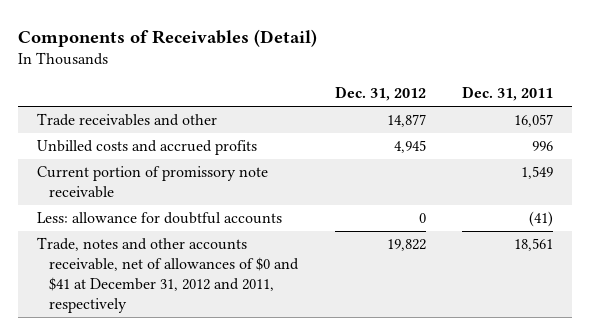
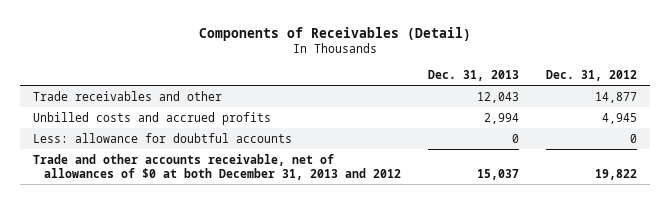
[462,86,554,102] Dec. 31, 2011 -> none
none -> [428,70,520,82] Dec. 31, 2013
[36,166,268,199] Current portion of promissory note receivable -> none
[36,237,299,314] Trade, notes and other accounts receivable, net of allowances of $0 and $41 at December 31, 2012 and 2011, respectively -> [33,153,402,180] Trade and other accounts receivable, net of allowances of $0 at both December 31, 2013 and 2012

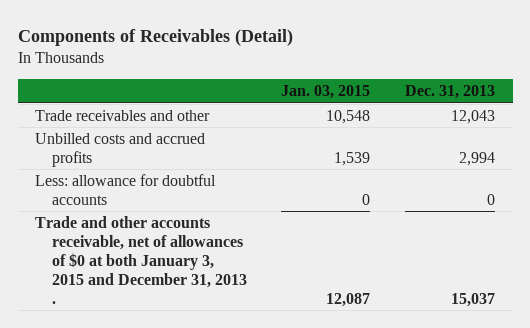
[545,70,637,82] Dec. 31, 2012 -> none
none -> [281,85,371,100] Jan. 03, 2015
[33,153,402,180] Trade and other accounts receivable, net of allowances of $0 at both December 31, 2013 and 2012 -> [35,215,247,304] Trade and other accounts receivable, net of allowances of $0 at both January 3, 2015 and December 31, 2013 .

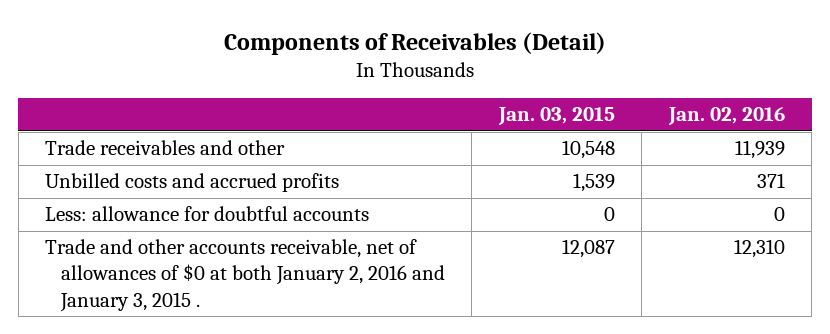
[405,85,496,100] Dec. 31, 2013 -> none
none -> [667,106,785,125] Jan. 02, 2016
[35,215,247,304] Trade and other accounts receivable, net of allowances of $0 at both January 3, 2015 and December 31, 2013 . -> [45,239,446,312] Trade and other accounts receivable, net of allowances of $0 at both January 2, 2016 and January 3, 2015 .

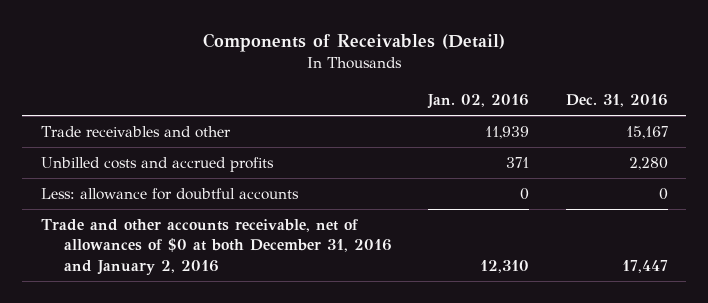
[497,106,615,125] Jan. 03, 2015 -> none
none -> [565,93,668,107] Dec. 31, 2016
[45,239,446,312] Trade and other accounts receivable, net of allowances of $0 at both January 2, 2016 and January 3, 2015 . -> [40,219,392,275] Trade and other accounts receivable, net of allowances of $0 at both December 31, 2016 and January 2, 2016

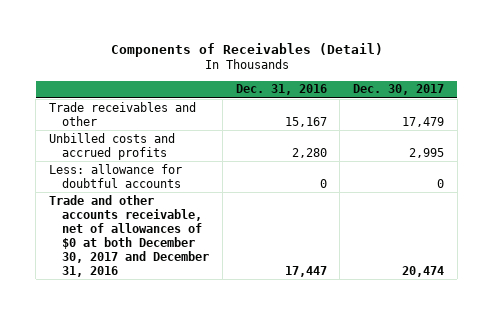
[427,93,530,109] Jan. 02, 2016 -> none
none -> [353,84,445,96] Dec. 30, 2017
[40,219,392,275] Trade and other accounts receivable, net of allowances of $0 at both December 31, 2016 and January 2, 2016 -> [48,194,210,277] Trade and other accounts receivable, net of allowances of $0 at both December 30, 2017 and December 31, 2016

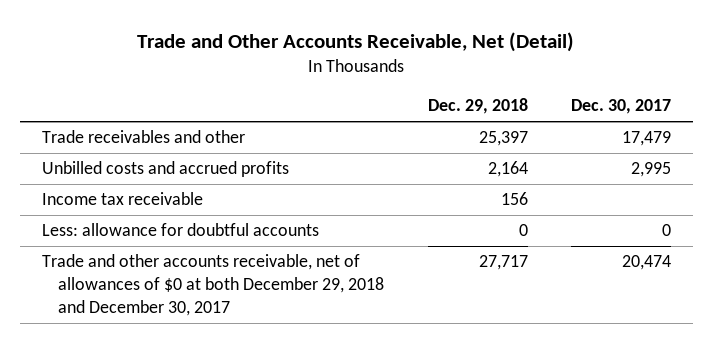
[110,42,383,57] Components of Receivables (Detail) -> [137,31,575,52] Trade and Other Accounts Receivable, Net (Detail)
[235,84,327,96] Dec. 31, 2016 -> none
none -> [427,98,528,115] Dec. 29, 2018
none -> [41,192,203,206] Income tax receivable
[48,194,210,277] Trade and other accounts receivable, net of allowances of $0 at both December 30, 2017 and December 31, 2016 -> [41,254,385,317] Trade and other accounts receivable, net of allowances of $0 at both December 29, 2018 and December 30, 2017

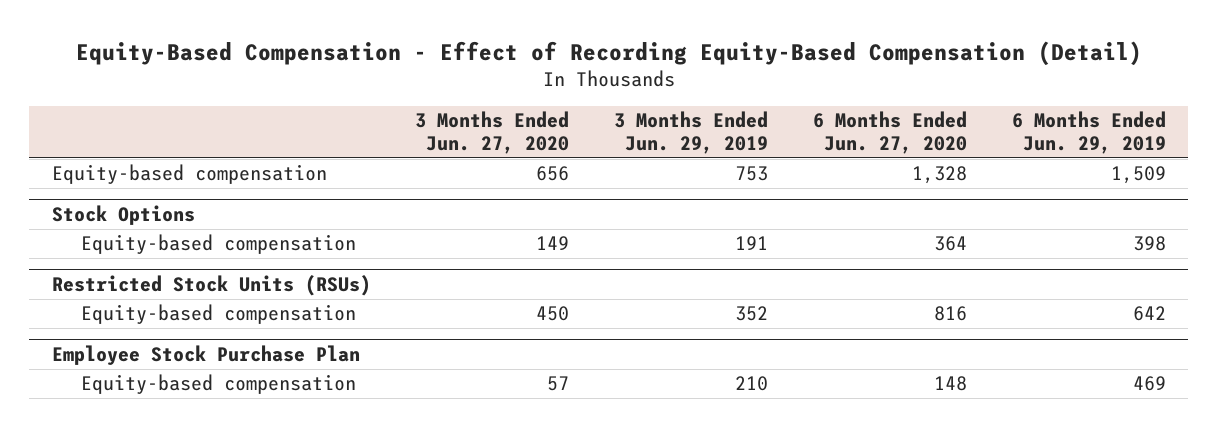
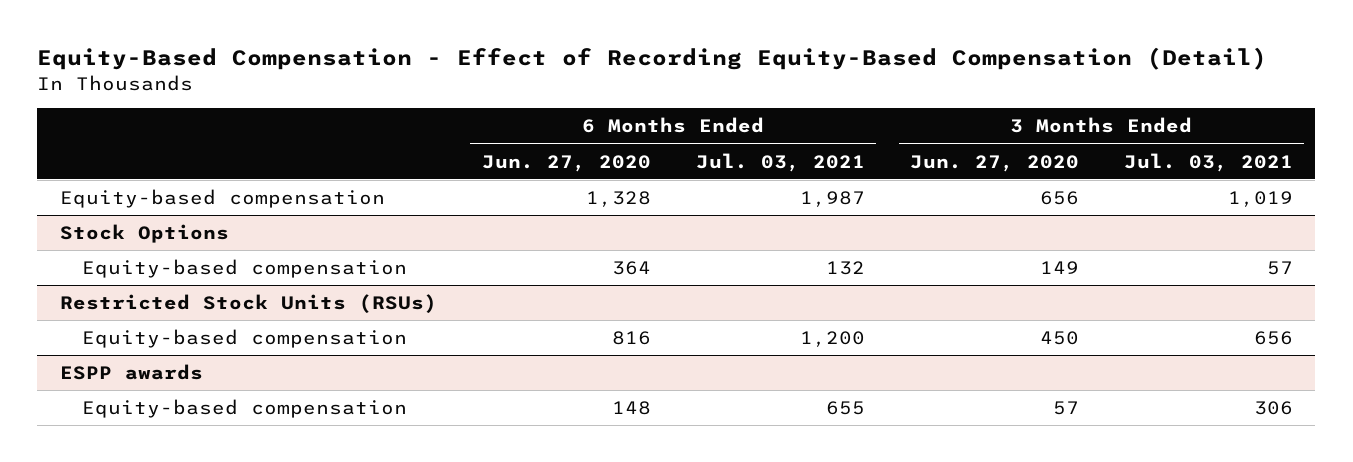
[614,111,769,155] 3 Months Ended Jun. 29, 2019 -> none
[1011,111,1166,155] 6 Months Ended Jun. 29, 2019 -> none
none -> [695,152,865,172] Jul. 03, 2021
none -> [1123,152,1293,172] Jul. 03, 2021
[51,344,360,365] Employee Stock Purchase Plan -> [59,364,203,381] ESPP awards

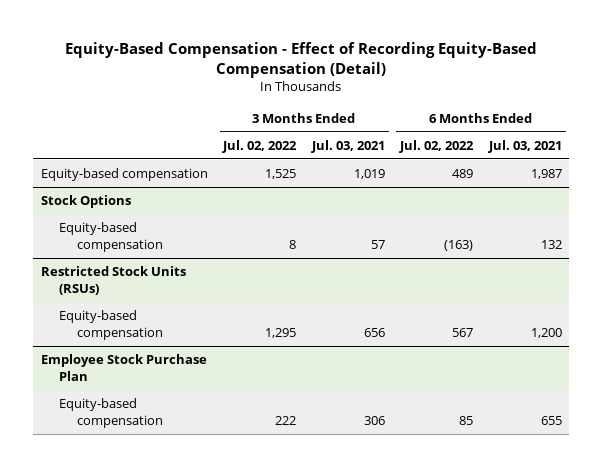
[481,154,651,172] Jun. 27, 2020 -> none
[909,154,1079,172] Jun. 27, 2020 -> none
none -> [222,139,298,153] Jul. 02, 2022
none -> [399,139,475,153] Jul. 02, 2022
[59,364,203,381] ESPP awards -> [40,354,207,382] Employee Stock Purchase Plan

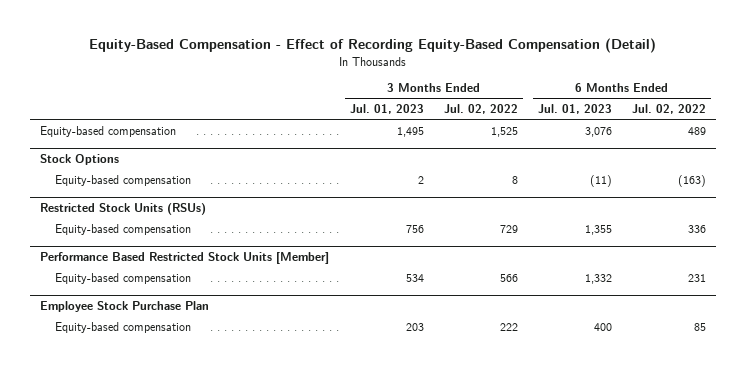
[310,139,385,153] Jul. 03, 2021 -> none
[487,139,562,153] Jul. 03, 2021 -> none
none -> [349,104,424,115] Jul. 01, 2023
none -> [537,104,612,115] Jul. 01, 2023
[265,328,297,339] 1,295 -> [499,224,518,233] 729
[452,328,474,338] 567 -> [688,224,707,233] 336
none -> [40,251,330,264] Performance Based Restricted Stock Units [Member]
none -> [54,272,191,284] Equity-based compensation

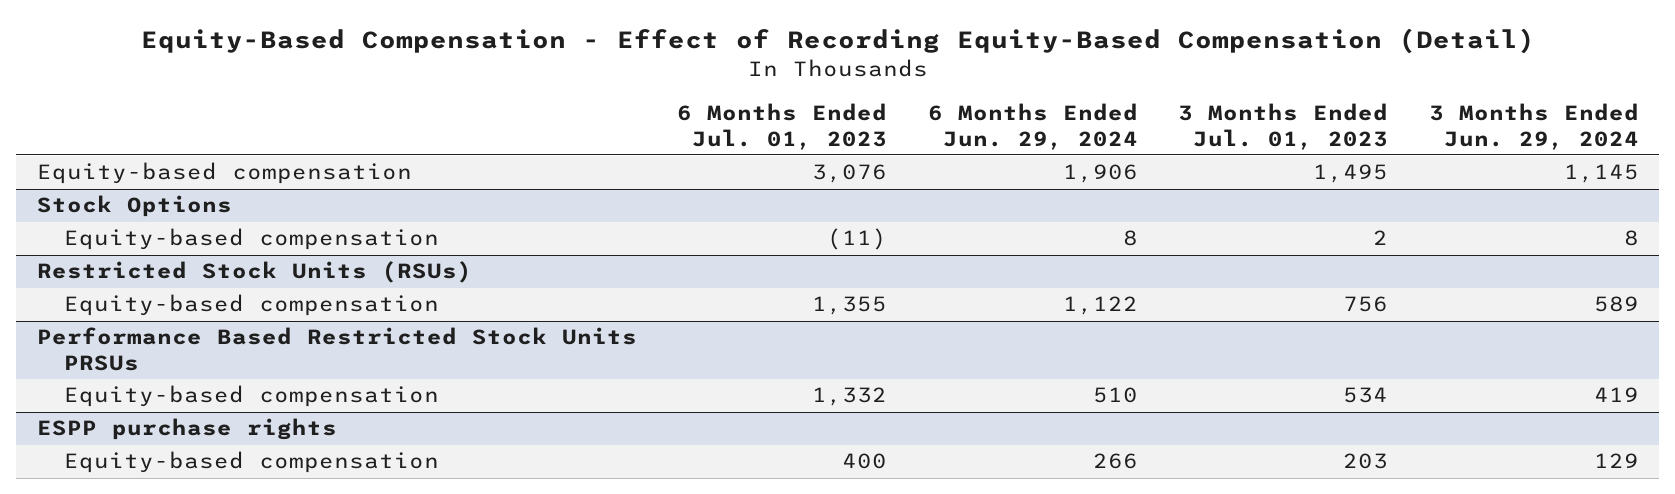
[443,104,518,115] Jul. 02, 2022 -> none
[632,104,707,115] Jul. 02, 2022 -> none
none -> [927,102,1138,150] 6 Months Ended Jun. 29, 2024
none -> [1428,102,1639,150] 3 Months Ended Jun. 29, 2024
[40,251,330,264] Performance Based Restricted Stock Units [Member] -> [36,327,637,372] Performance Based Restricted Stock Units PRSUs
[40,300,210,312] Employee Stock Purchase Plan -> [36,418,337,441] ESPP purchase rights

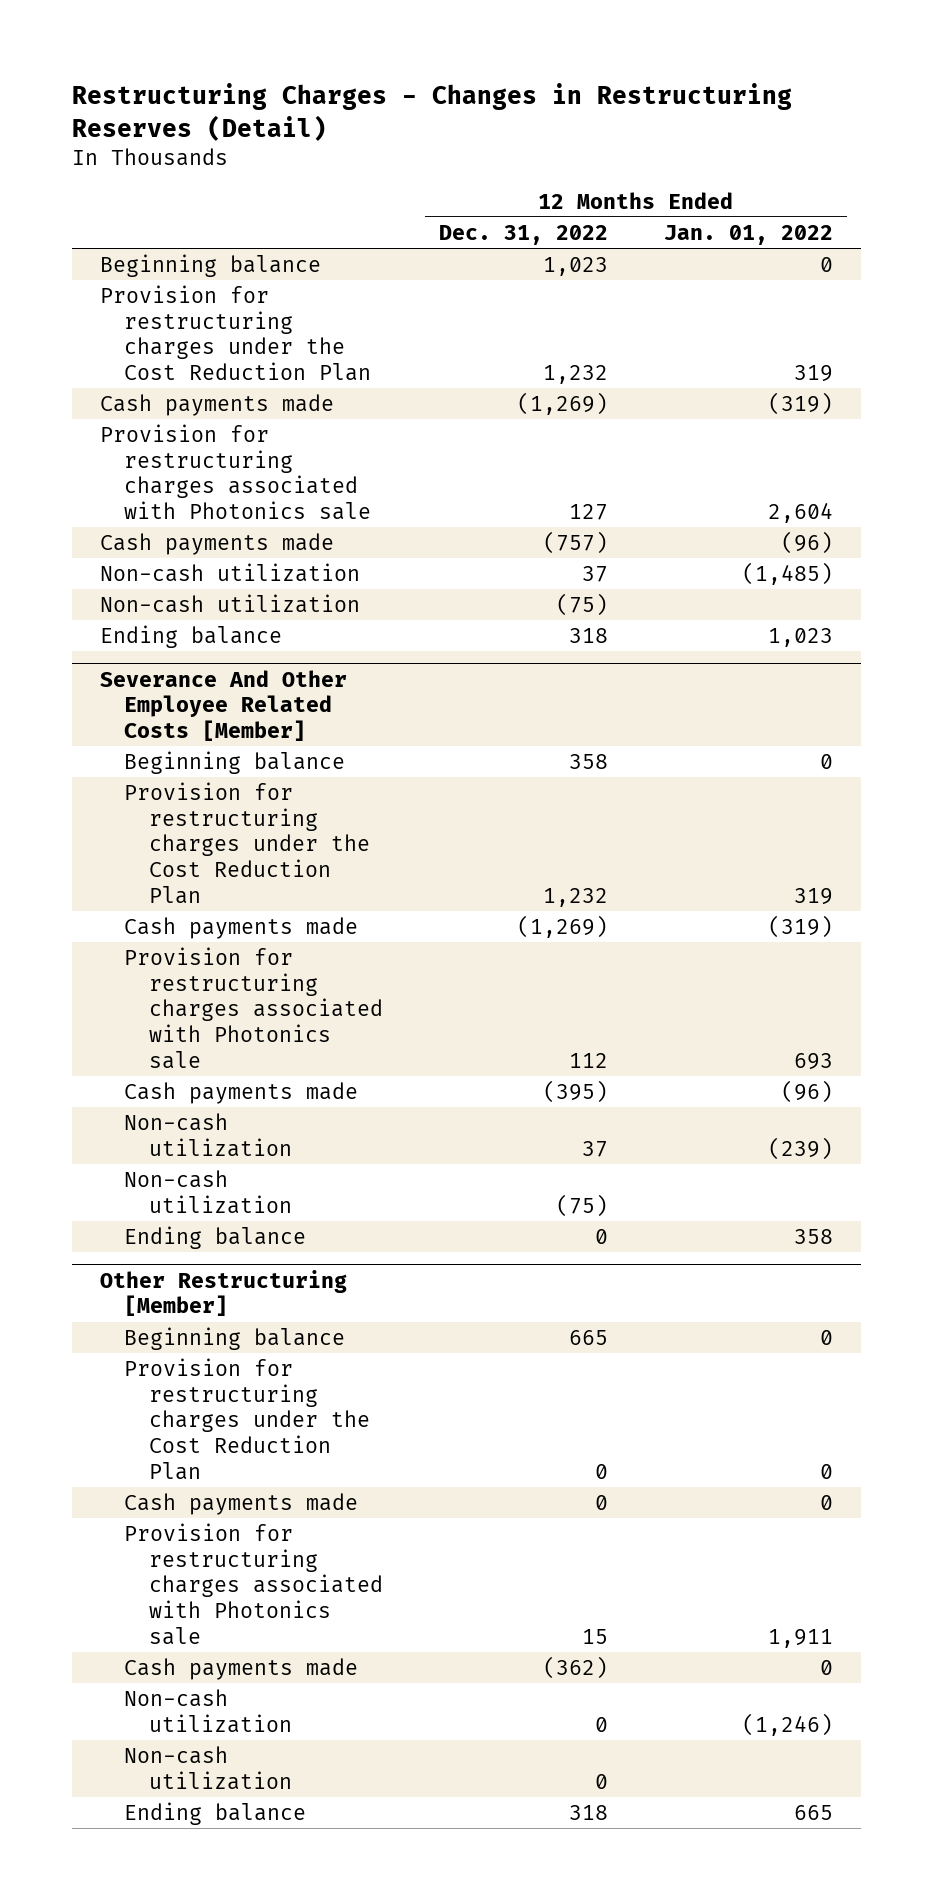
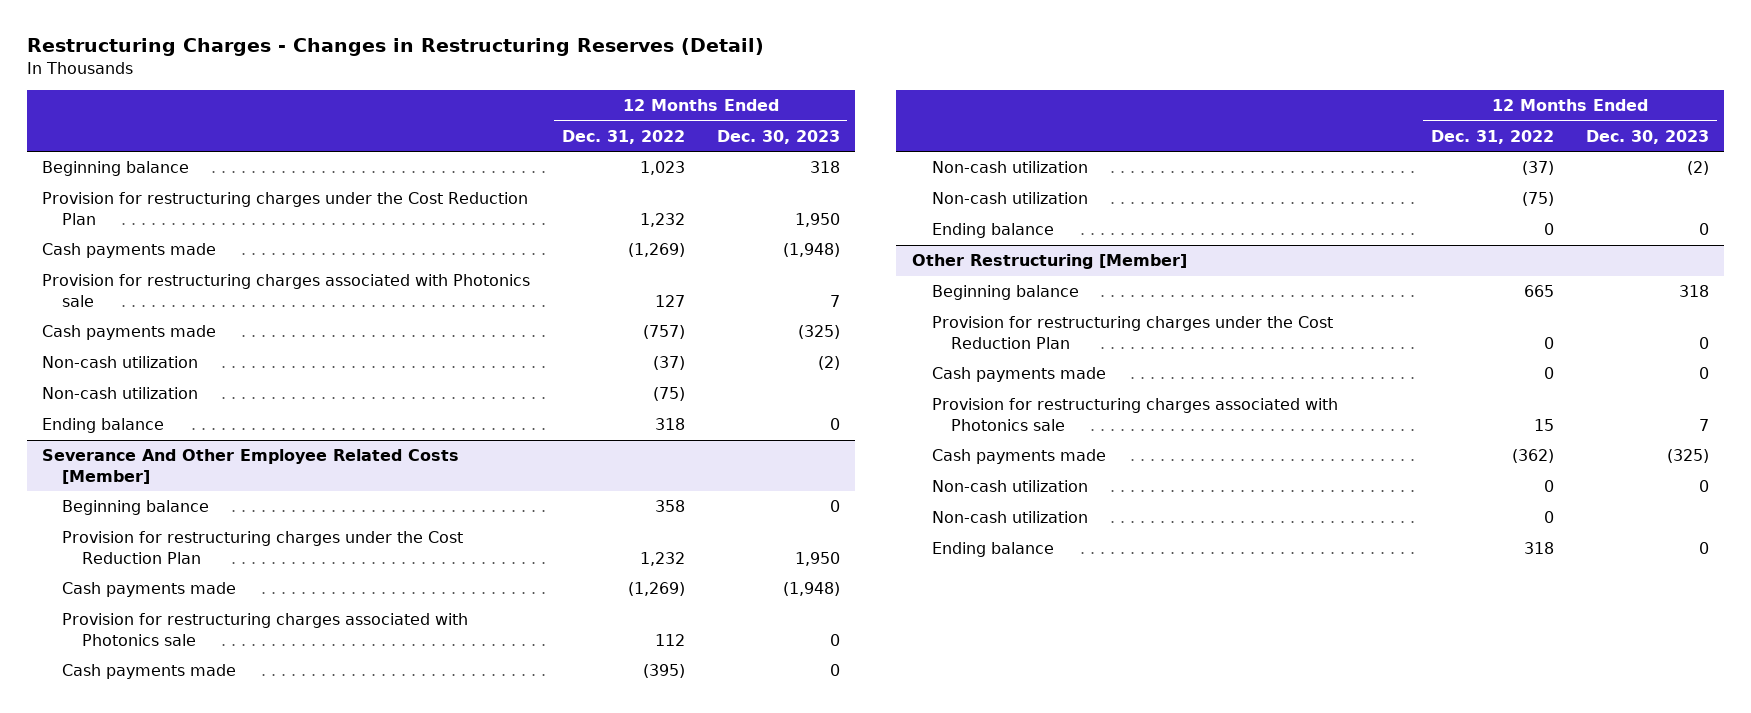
[664,224,834,245] Jan. 01, 2022 -> none
none -> [716,129,840,144] Dec. 30, 2023
[581,565,608,582] 37 -> [652,356,685,371] (37)
[581,1140,608,1157] 37 -> [1522,161,1555,176] (37)

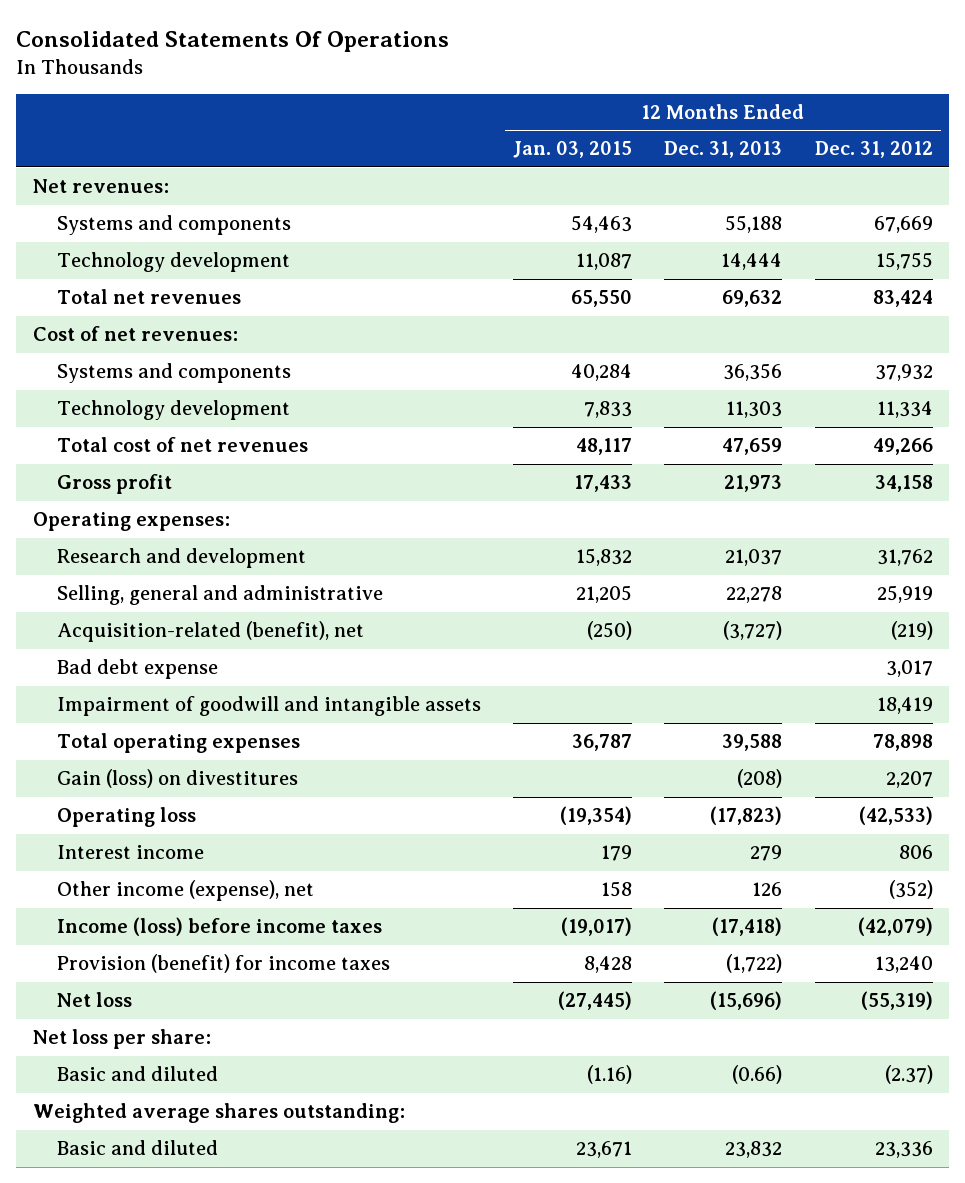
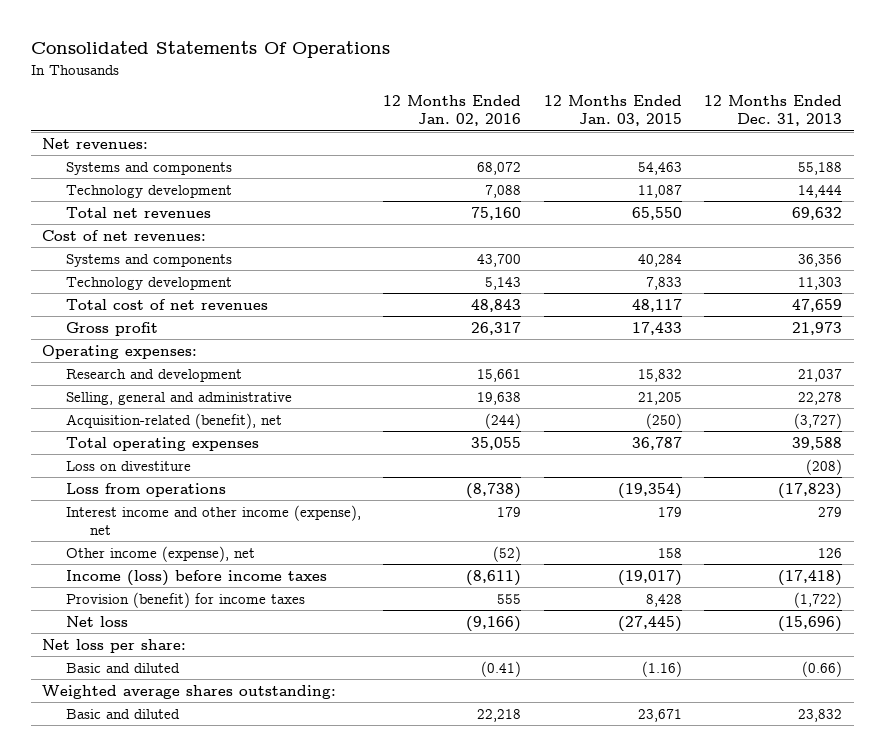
[814,141,933,159] Dec. 31, 2012 -> none
none -> [383,95,522,127] 12 Months Ended Jan. 02, 2016
[57,659,219,680] Bad debt expense -> none
[57,696,482,717] Impairment of goodwill and intangible assets -> none
[57,769,299,789] Gain (loss) on divestitures -> [65,460,191,471] Loss on divestiture
[57,807,197,828] Operating loss -> [65,482,226,497] Loss from operations
[57,845,205,860] Interest income -> [65,504,361,535] Interest income and other income (expense), net

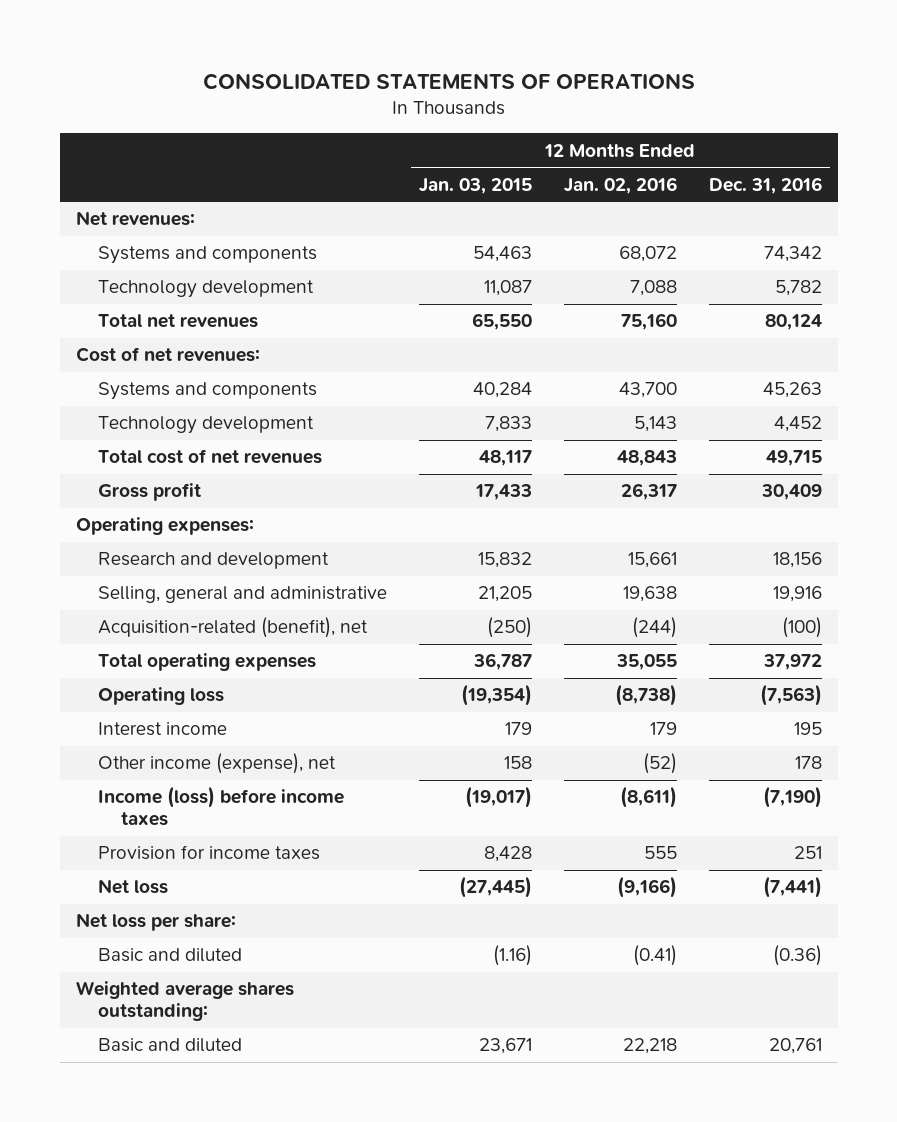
[30,41,390,59] Consolidated Statements Of Operations -> [202,72,695,90] CONSOLIDATED STATEMENTS OF OPERATIONS
[704,95,843,127] 12 Months Ended Dec. 31, 2013 -> none
none -> [708,176,822,194] Dec. 31, 2016
[65,460,191,471] Loss on divestiture -> none
[65,482,226,497] Loss from operations -> [98,687,225,706] Operating loss
[65,504,361,535] Interest income and other income (expense), net -> [98,722,228,737] Interest income
[65,591,305,608] Provision (benefit) for income taxes -> [98,845,321,861] Provision for income taxes

